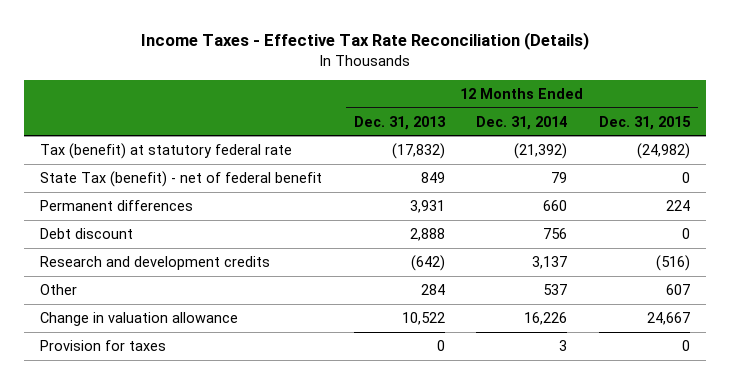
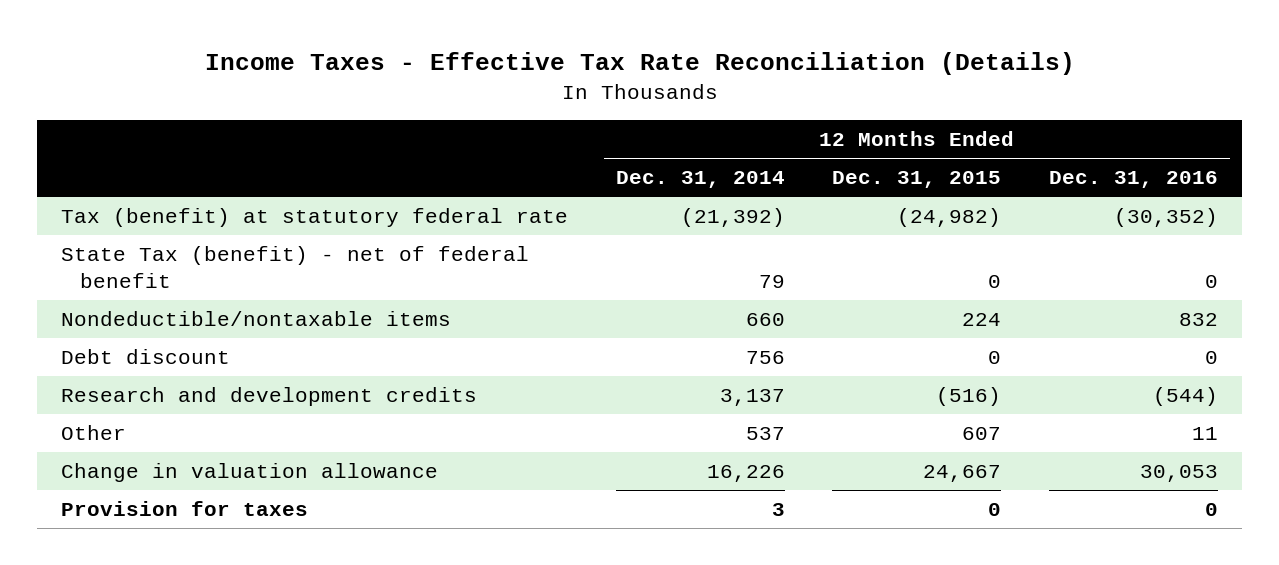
[353,115,446,130] Dec. 31, 2013 -> none
none -> [1049,171,1219,189] Dec. 31, 2016
[39,199,193,211] Permanent differences -> [61,311,452,327] Nondeductible/nontaxable items

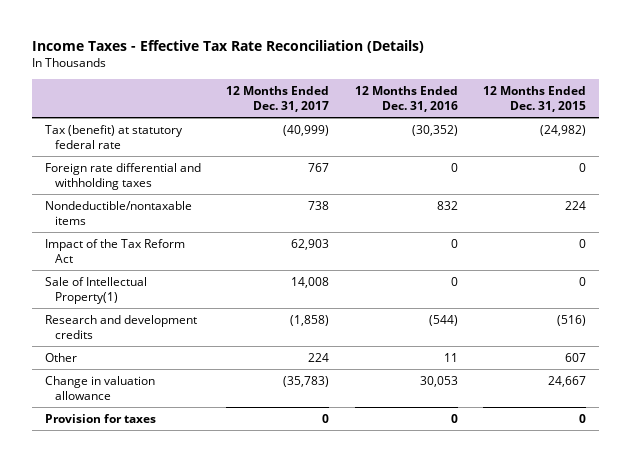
[615,171,785,189] Dec. 31, 2014 -> none
none -> [226,85,330,112] 12 Months Ended Dec. 31, 2017
[61,246,530,288] State Tax (benefit) - net of federal benefit -> none
none -> [44,162,201,190] Foreign rate differential and withholding taxes
[61,349,231,365] Debt discount -> none
none -> [44,238,185,263] Impact of the Tax Reform Act
none -> [44,276,147,304] Sale of Intellectual Property(1)

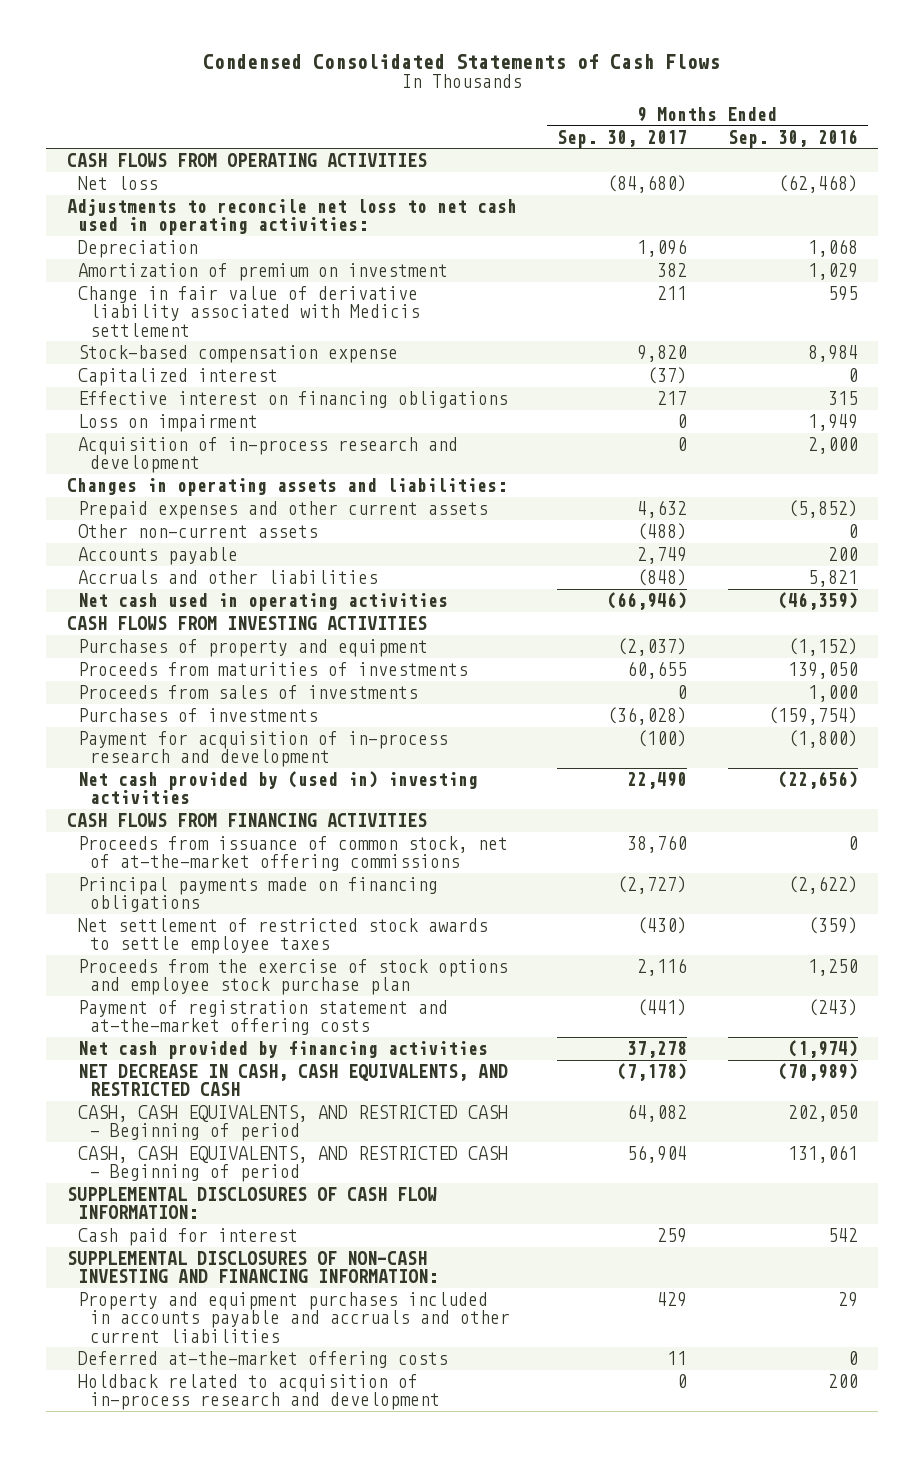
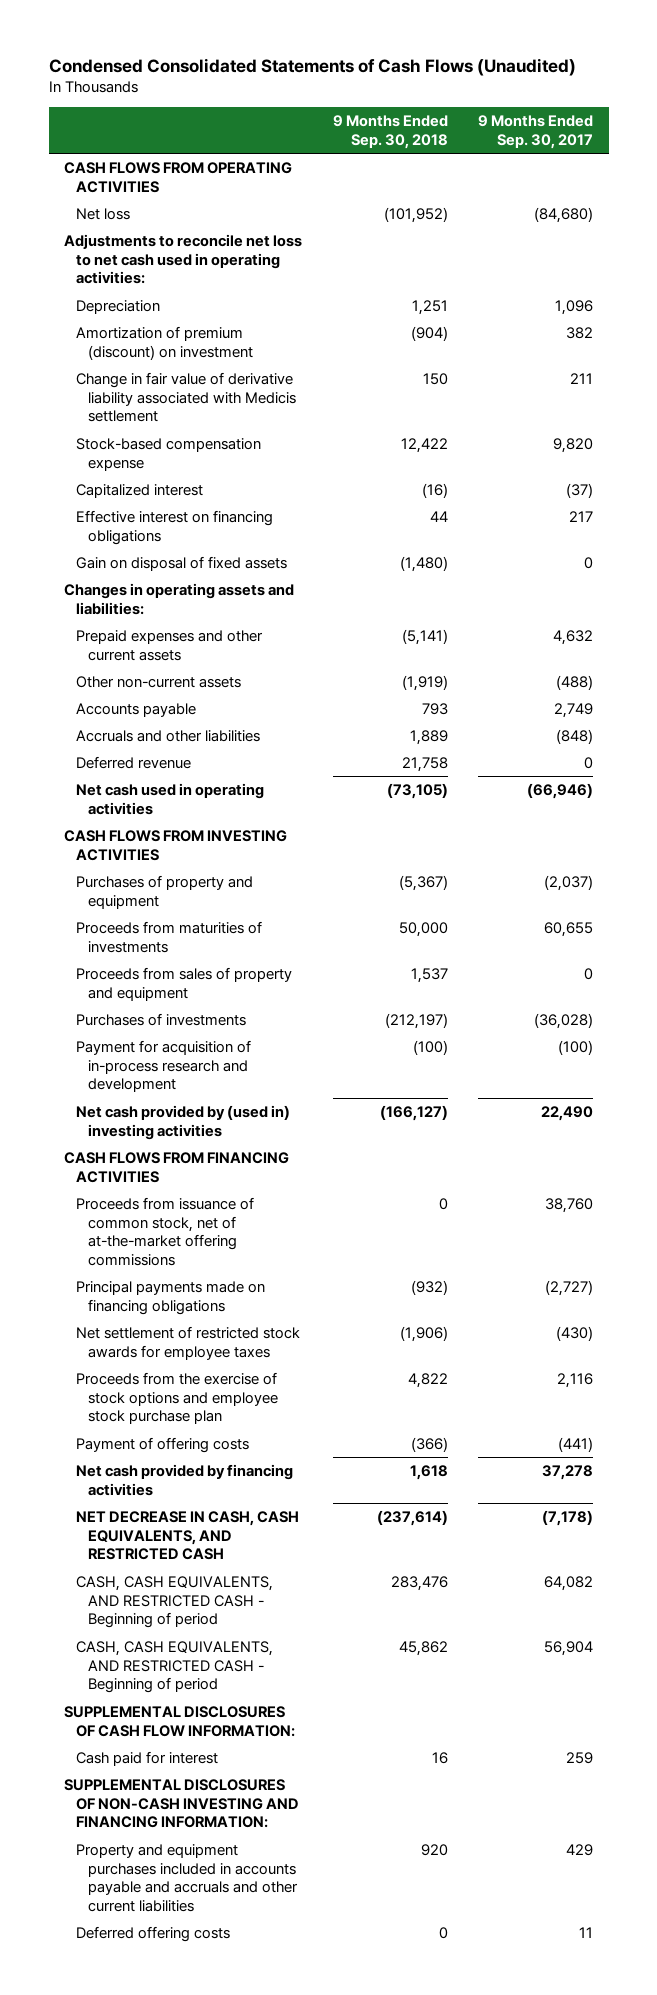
[203,53,721,69] Condensed Consolidated Statements of Cash Flows -> [48,57,576,76] Condensed Consolidated Statements of Cash Flows (Unaudited)
[727,128,858,148] Sep. 30, 2016 -> none
none -> [332,115,448,150] 9 Months Ended Sep. 30, 2018
[78,262,449,281] Amortization of premium on investment -> [75,325,253,360] Amortization of premium (discount) on investment
[78,413,259,432] Loss on impairment -> none
[78,436,459,474] Acquisition of in-process research and development -> none
none -> [75,555,287,571] Gain on disposal of fixed assets
none -> [75,755,191,769] Deferred revenue
[78,684,419,699] Proceeds from sales of investments -> [75,966,292,1001] Proceeds from sales of property and equipment
[78,917,489,955] Net settlement of restricted stock awards to settle employee taxes -> [75,1325,300,1360] Net settlement of restricted stock awards for employee taxes
[78,999,449,1036] Payment of registration statement and at-the-market offering costs -> [75,1436,249,1453] Payment of offering costs
[78,1373,440,1411] Holdback related to acquisition of in-process research and development -> none
[78,1350,449,1368] Deferred at-the-market offering costs -> [75,1925,230,1942] Deferred offering costs

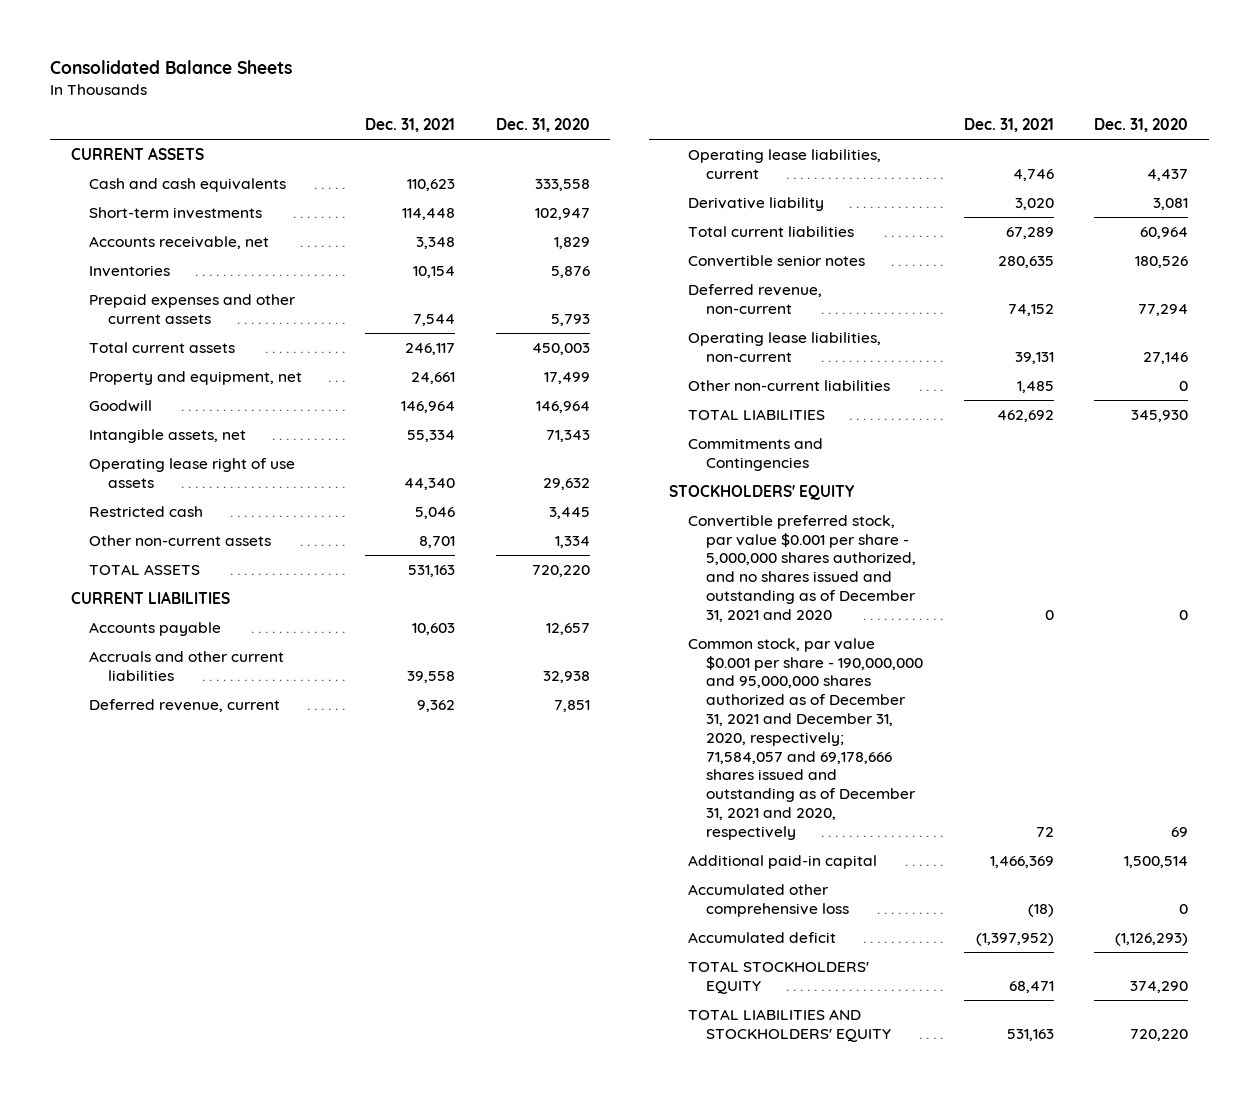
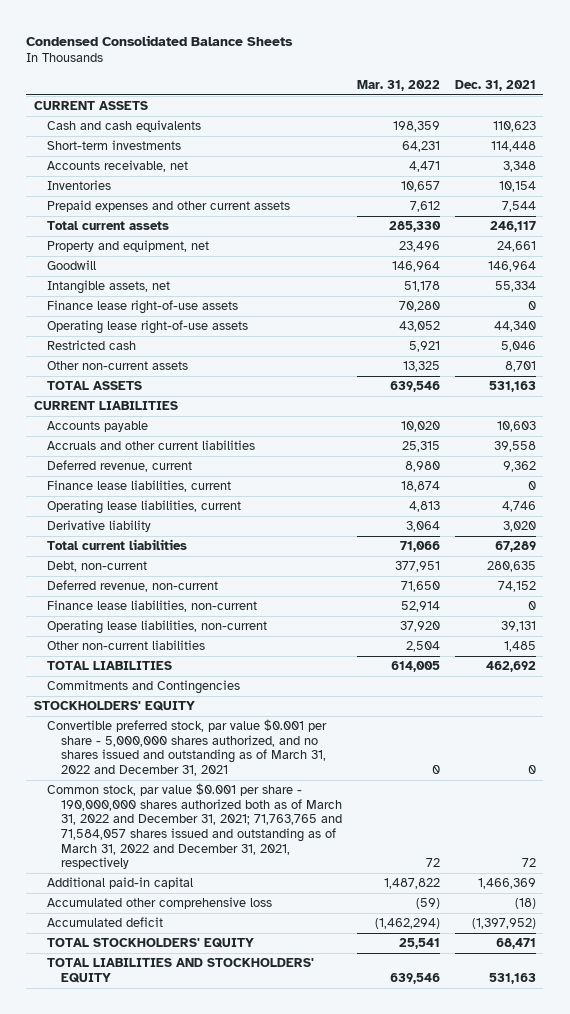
[50,60,293,75] Consolidated Balance Sheets -> [26,34,294,46] Condensed Consolidated Balance Sheets
[496,118,591,133] Dec. 31, 2020 -> none
none -> [356,79,440,91] Mar. 31, 2022
none -> [47,300,239,315] Finance lease right-of-use assets
[89,457,296,488] Operating lease right of use assets -> [47,320,249,335] Operating lease right-of-use assets
none -> [47,480,232,493] Finance lease liabilities, current
[687,254,865,267] Convertible senior notes -> [47,561,148,573] Debt, non-current
none -> [47,600,258,613] Finance lease liabilities, non-current
[687,514,917,622] Convertible preferred stock, par value $0.001 per share - 5,000,000 shares authorized, and no shares issued and outstanding as of December 31, 2021 and 2020 -> [47,719,328,777] Convertible preferred stock, par value $0.001 per share - 5,000,000 shares authorized, and no shares issued and outstanding as of March 31, 2022 and December 31, 2021
[687,637,924,840] Common stock, par value $0.001 per share - 190,000,000 and 95,000,000 shares authorized as of December 31, 2021 and December 31, 2020, respectively; 71,584,057 and 69,178,666 shares issued and outstanding as of December 31, 2021 and 2020, respectively -> [47,783,343,870] Common stock, par value $0.001 per share - 190,000,000 shares authorized both as of March 31, 2022 and December 31, 2021; 71,763,765 and 71,584,057 shares issued and outstanding as of March 31, 2022 and December 31, 2021, respectively

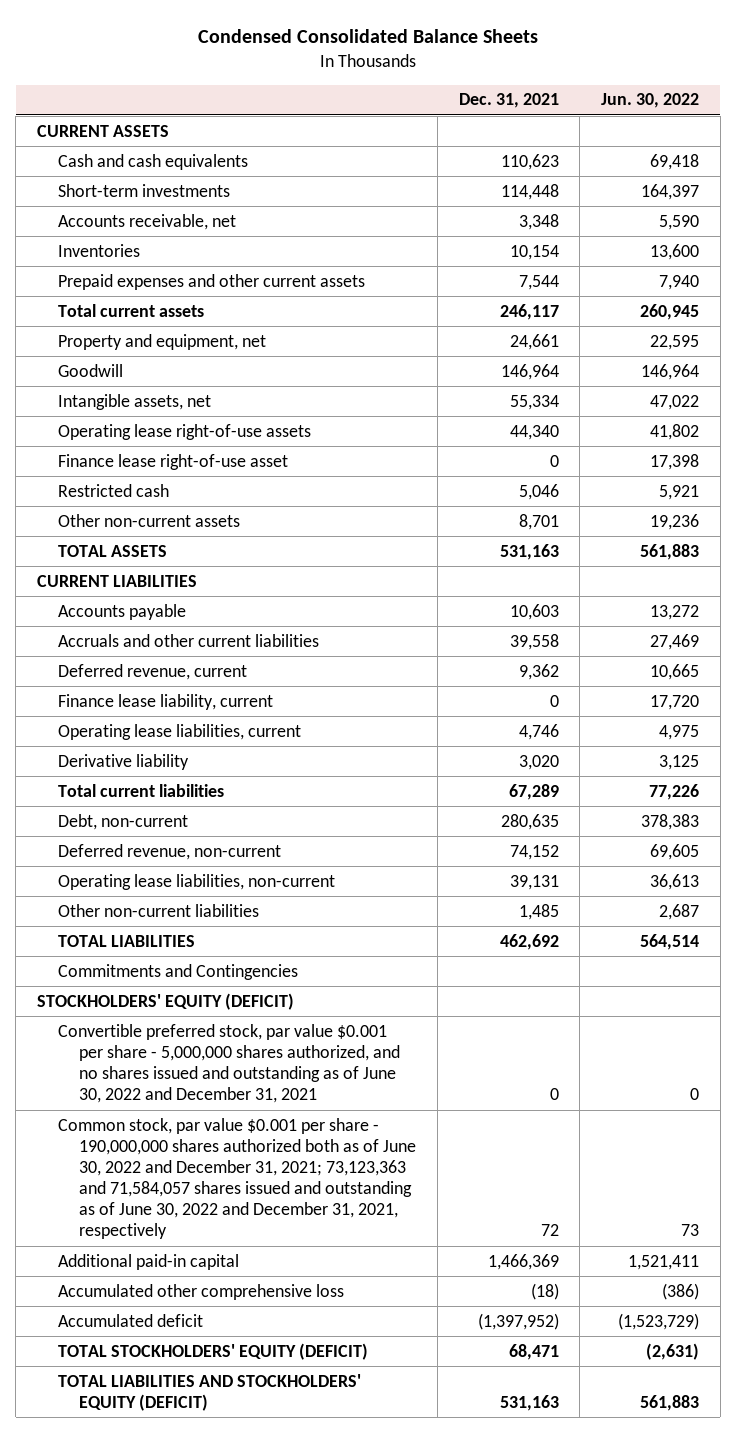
[356,79,440,91] Mar. 31, 2022 -> none
none -> [600,93,699,109] Jun. 30, 2022
[47,300,239,315] Finance lease right-of-use assets -> none
none -> [58,453,289,470] Finance lease right-of-use asset
[47,480,232,493] Finance lease liabilities, current -> [58,693,274,710] Finance lease liability, current
[47,600,258,613] Finance lease liabilities, non-current -> none
[33,701,195,712] STOCKHOLDERS' EQUITY -> [36,992,294,1010] STOCKHOLDERS' EQUITY (DEFICIT)
[47,719,328,777] Convertible preferred stock, par value $0.001 per share - 5,000,000 shares authorized, and no shares issued and outstanding as of March 31, 2022 and December 31, 2021 -> [58,1023,401,1104] Convertible preferred stock, par value $0.001 per share - 5,000,000 shares authorized, and no shares issued and outstanding as of June 30, 2022 and December 31, 2021
[47,783,343,870] Common stock, par value $0.001 per share - 190,000,000 shares authorized both as of March 31, 2022 and December 31, 2021; 71,763,765 and 71,584,057 shares issued and outstanding as of March 31, 2022 and December 31, 2021, respectively -> [58,1117,417,1240] Common stock, par value $0.001 per share - 190,000,000 shares authorized both as of June 30, 2022 and December 31, 2021; 73,123,363 and 71,584,057 shares issued and outstanding as of June 30, 2022 and December 31, 2021, respectively
[47,938,255,949] TOTAL STOCKHOLDERS' EQUITY -> [58,1342,369,1360] TOTAL STOCKHOLDERS' EQUITY (DEFICIT)
[47,958,315,983] TOTAL LIABILITIES AND STOCKHOLDERS' EQUITY -> [58,1373,362,1411] TOTAL LIABILITIES AND STOCKHOLDERS' EQUITY (DEFICIT)

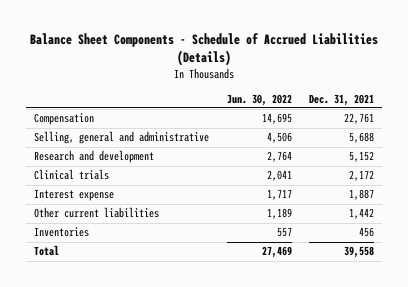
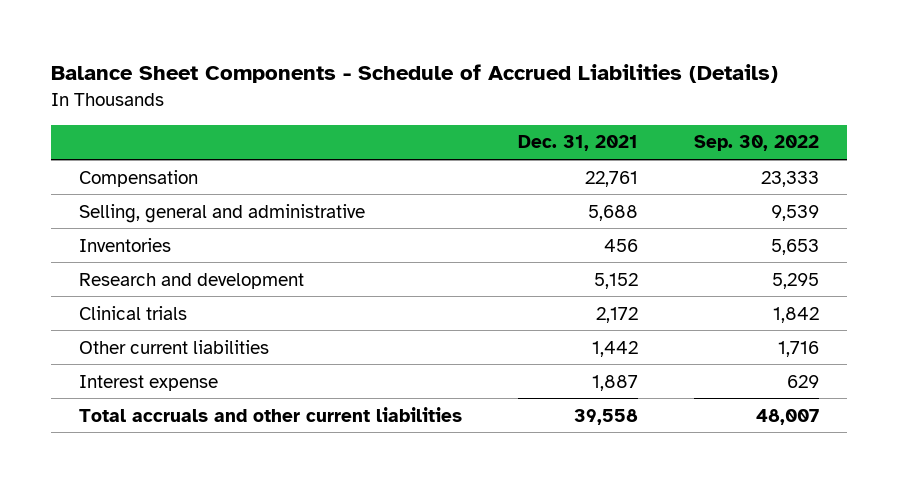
[226,93,292,106] Jun. 30, 2022 -> none
none -> [693,135,819,152] Sep. 30, 2022
[34,227,90,238] Inventories -> [78,237,171,252] Inventories
[34,189,115,202] Interest expense -> [78,374,218,391] Interest expense
[34,245,60,257] Total -> [78,406,462,422] Total accruals and other current liabilities

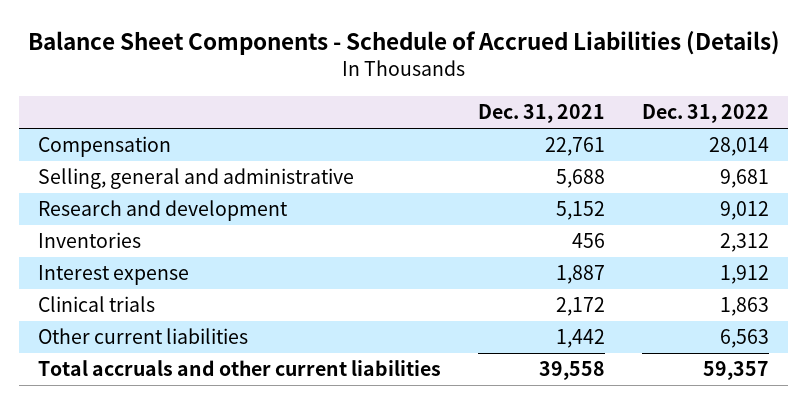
[693,135,819,152] Sep. 30, 2022 -> none
none -> [642,104,770,124] Dec. 31, 2022
[78,237,171,252] Inventories -> [37,232,141,249] Inventories
[78,374,218,391] Interest expense -> [37,265,189,286] Interest expense

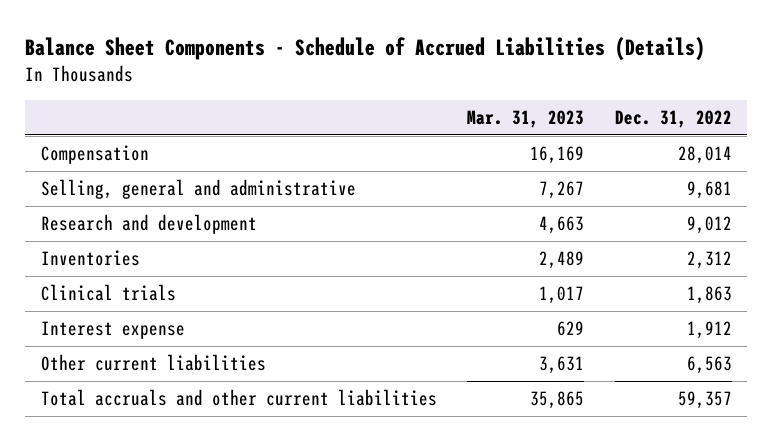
[478,104,606,124] Dec. 31, 2021 -> none
none -> [467,109,585,128] Mar. 31, 2023
[37,265,189,286] Interest expense -> [40,321,185,340] Interest expense

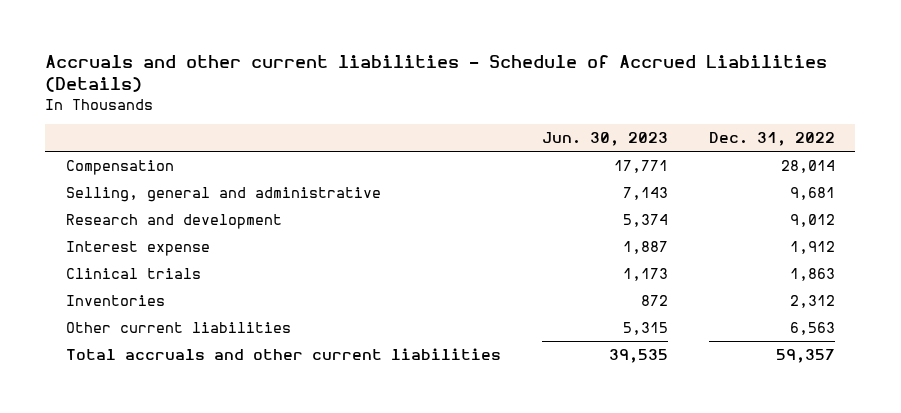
[25,36,706,61] Balance Sheet Components - Schedule of Accrued Liabilities (Details) -> [45,54,828,93] Accruals and other current liabilities - Schedule of Accrued Liabilities (Details)
[467,109,585,128] Mar. 31, 2023 -> none
none -> [541,132,668,147] Jun. 30, 2023
[40,284,176,302] Clinical trials -> [65,268,201,280] Clinical trials
[40,250,140,267] Inventories -> [65,295,165,307] Inventories

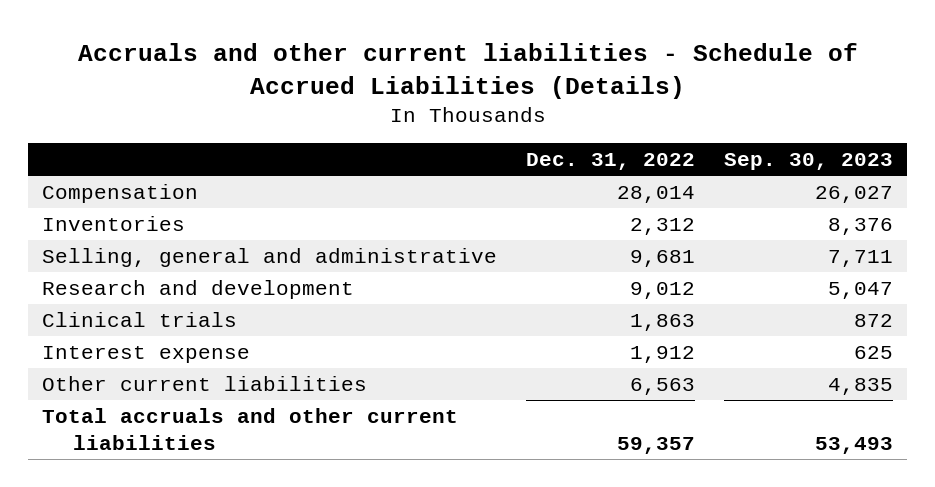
[541,132,668,147] Jun. 30, 2023 -> none
none -> [723,153,893,171] Sep. 30, 2023
[65,295,165,307] Inventories -> [42,216,186,232] Inventories
[65,241,210,257] Interest expense -> [42,346,251,364] Interest expense

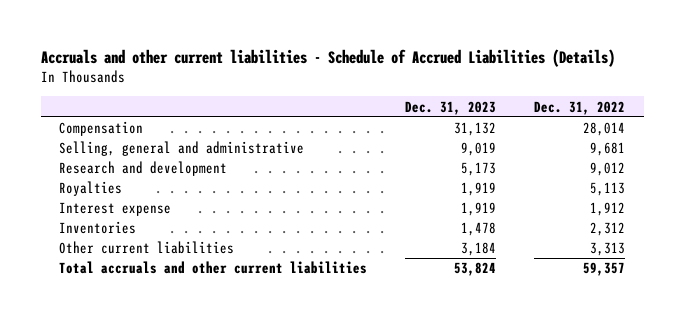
[723,153,893,171] Sep. 30, 2023 -> none
none -> [405,100,497,115] Dec. 31, 2023
[42,312,238,328] Clinical trials -> none
none -> [59,181,123,197] Royalties
[42,216,186,232] Inventories -> [59,221,137,235] Inventories
[630,378,696,396] 6,563 -> [589,242,625,257] 3,313

